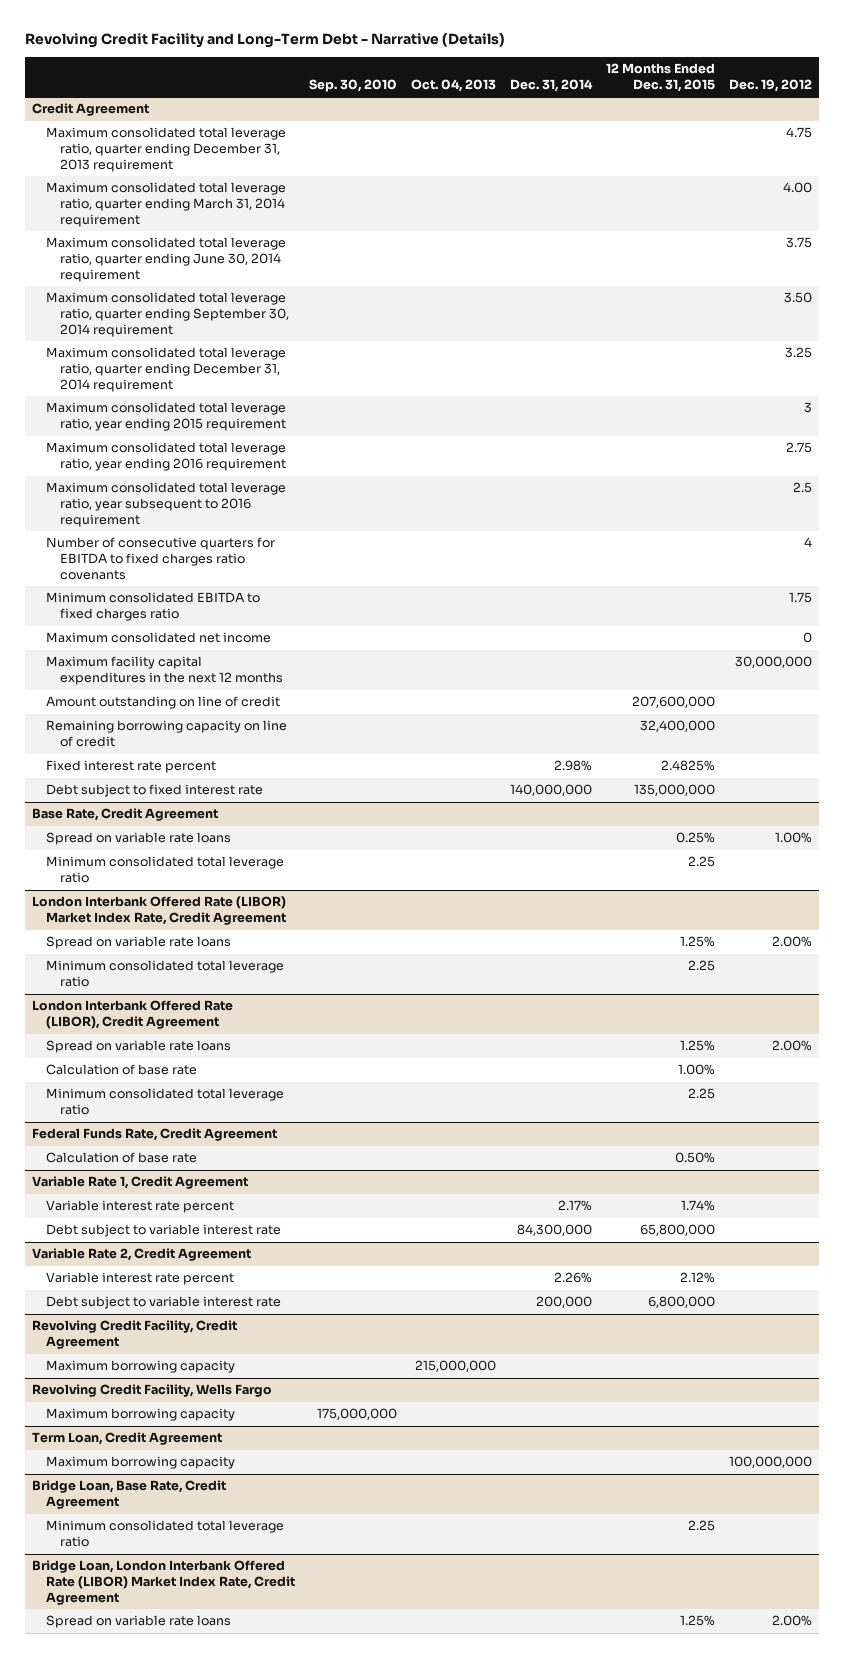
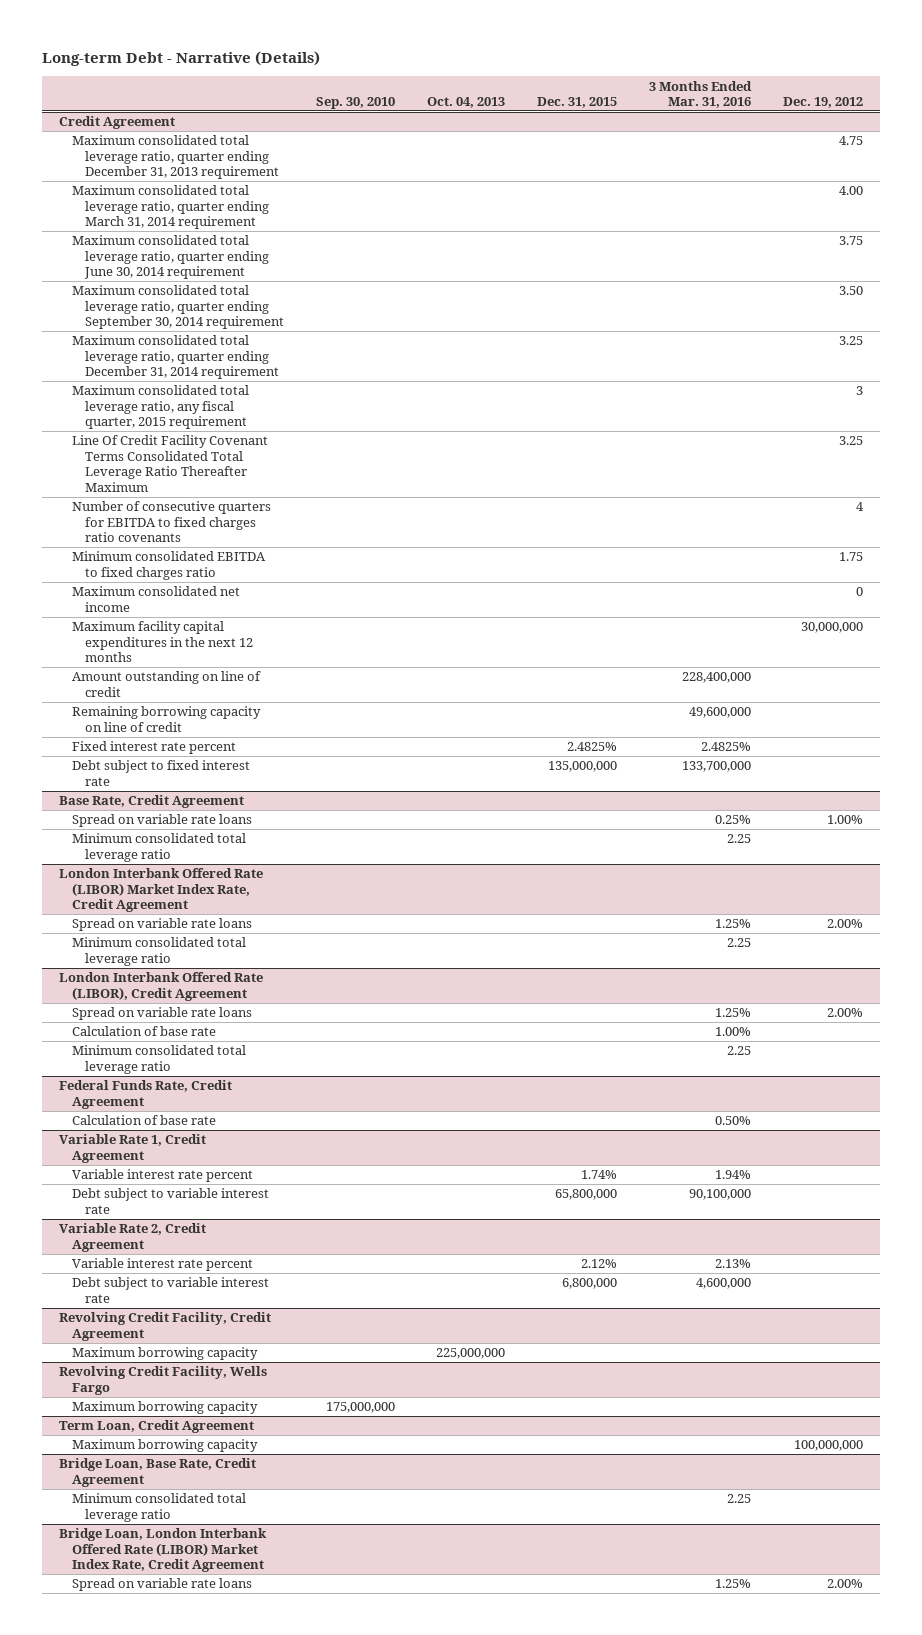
[25,33,506,49] Revolving Credit Facility and Long-Term Debt - Narrative (Details) -> [42,51,321,67] Long-term Debt - Narrative (Details)
[510,78,594,92] Dec. 31, 2014 -> none
[606,62,716,92] 12 Months Ended Dec. 31, 2015 -> none
none -> [537,97,618,109] Dec. 31, 2015
none -> [649,80,753,109] 3 Months Ended Mar. 31, 2016
[46,442,287,472] Maximum consolidated total leverage ratio, year ending 2016 requirement -> none
[46,482,287,527] Maximum consolidated total leverage ratio, year subsequent to 2016 requirement -> none
[46,402,287,432] Maximum consolidated total leverage ratio, year ending 2015 requirement -> [71,385,249,430] Maximum consolidated total leverage ratio, any fiscal quarter, 2015 requirement
none -> [71,435,268,492] Line Of Credit Facility Covenant Terms Consolidated Total Leverage Ratio Thereafter Maximum
[415,1360,497,1373] 215,000,000 -> [436,1348,506,1360] 225,000,000

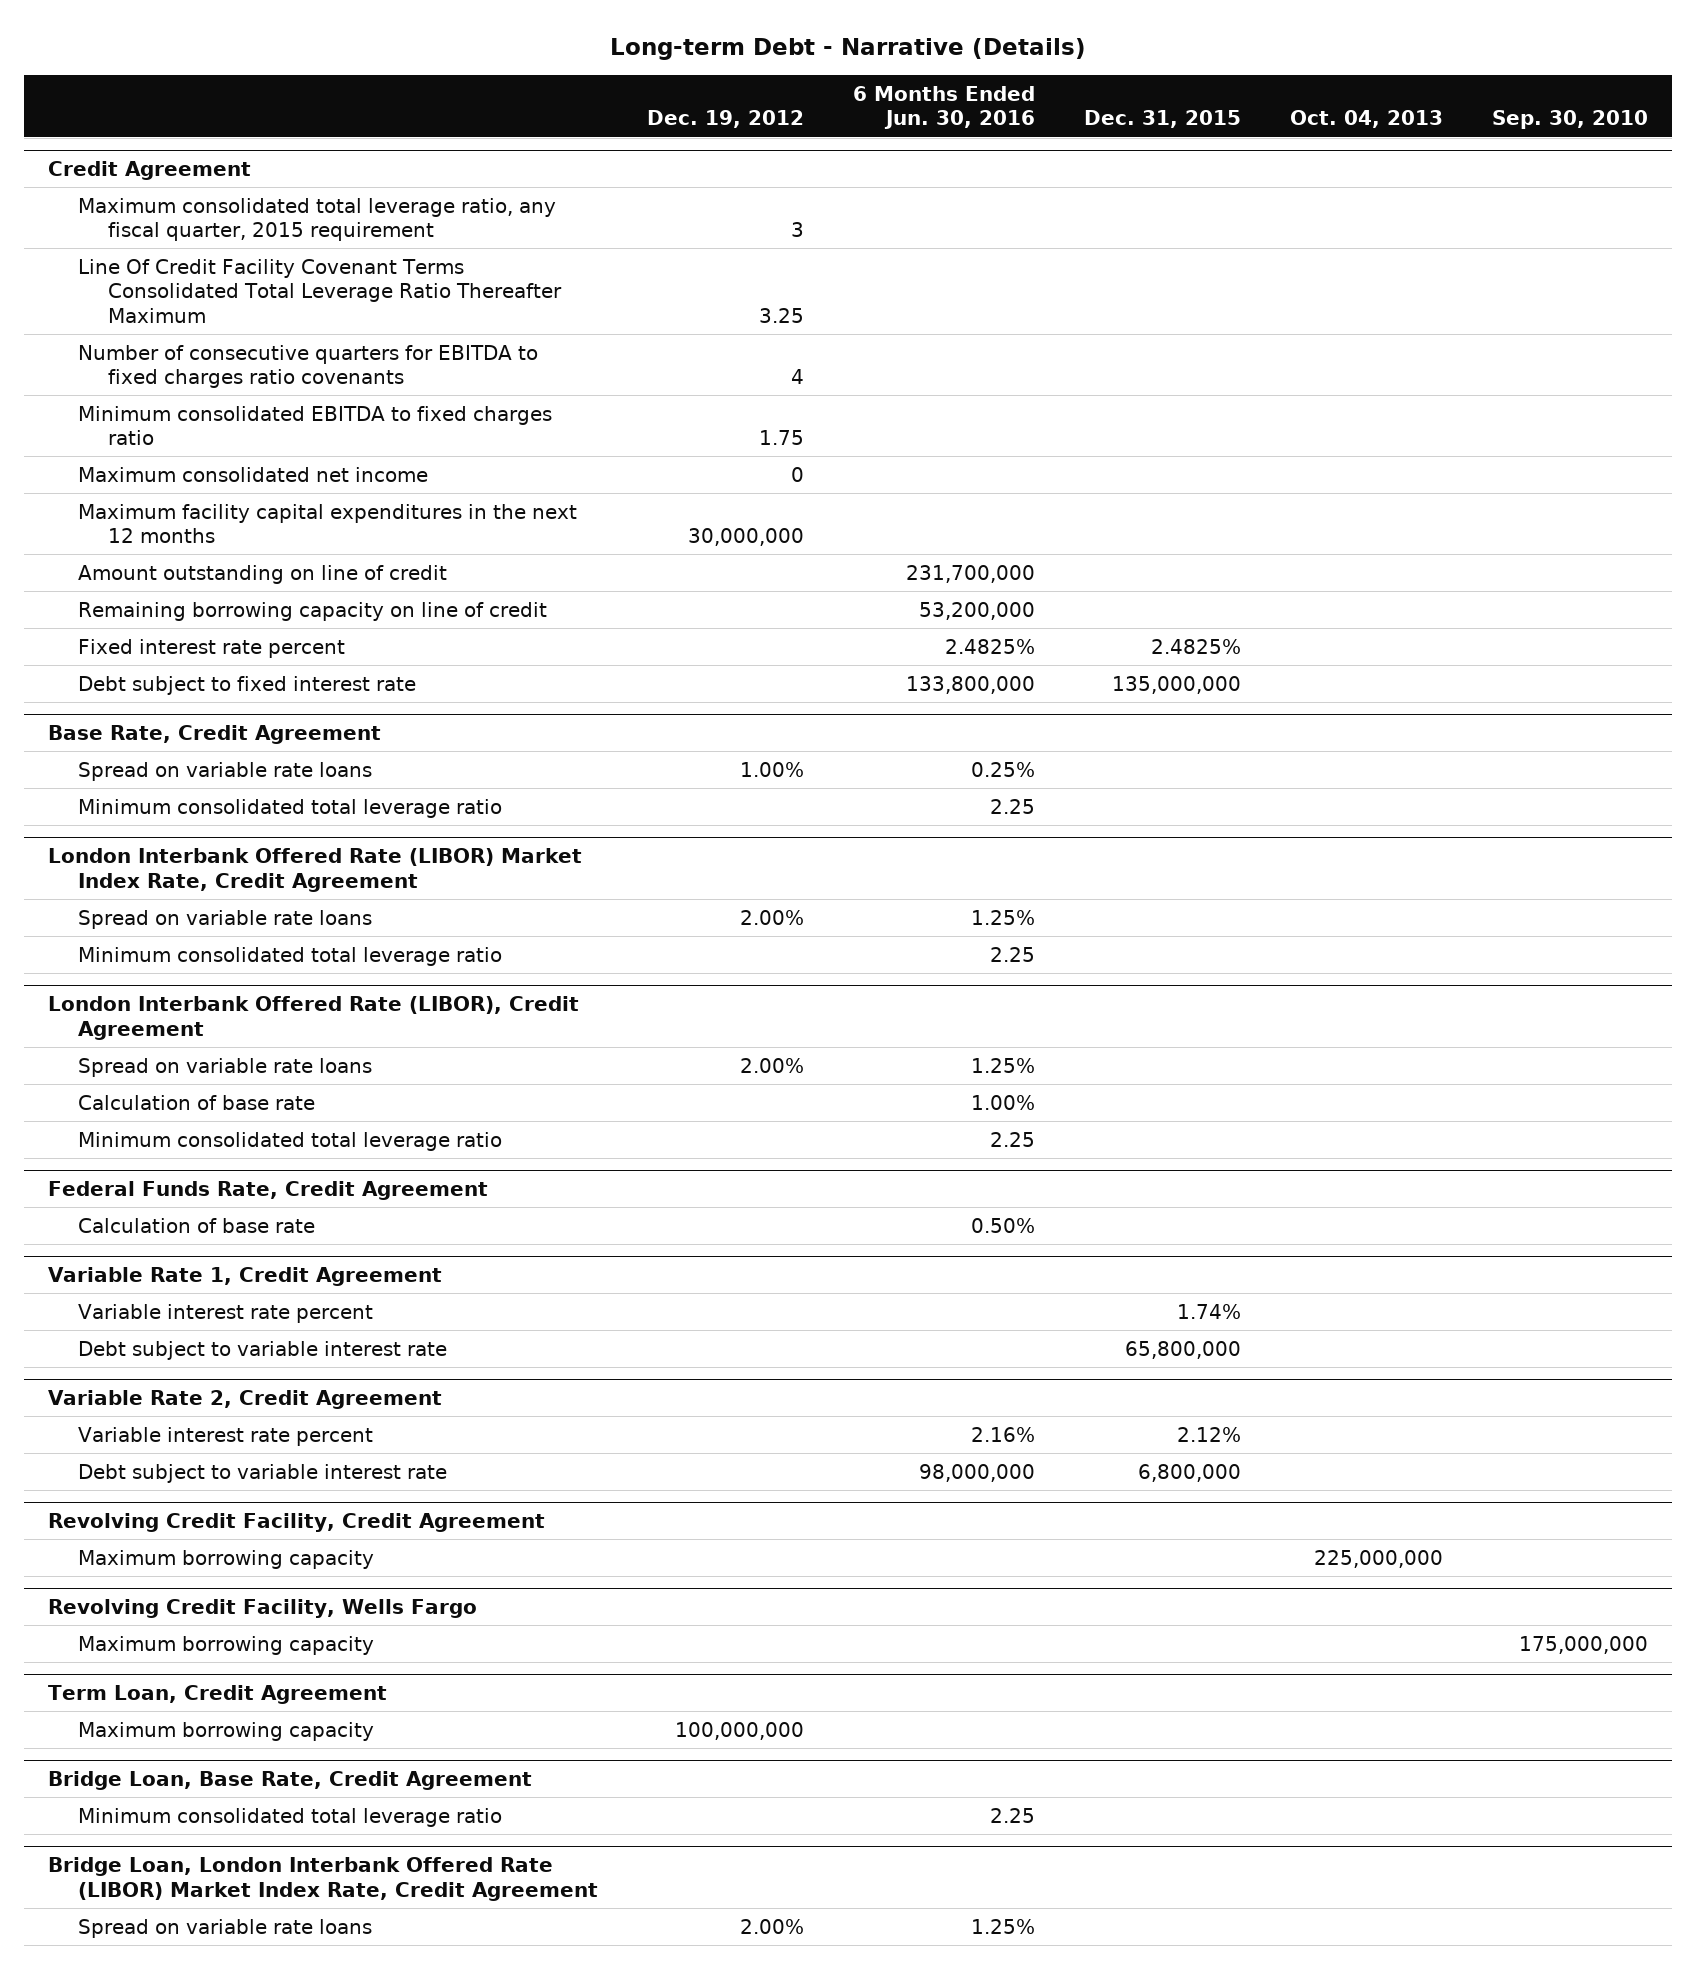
[649,80,753,109] 3 Months Ended Mar. 31, 2016 -> none
none -> [853,85,1036,130] 6 Months Ended Jun. 30, 2016
[71,135,279,180] Maximum consolidated total leverage ratio, quarter ending December 31, 2013 requirement -> none
[71,185,269,230] Maximum consolidated total leverage ratio, quarter ending March 31, 2014 requirement -> none
[71,235,269,280] Maximum consolidated total leverage ratio, quarter ending June 30, 2014 requirement -> none
[71,285,284,330] Maximum consolidated total leverage ratio, quarter ending September 30, 2014 requirement -> none
[71,335,279,380] Maximum consolidated total leverage ratio, quarter ending December 31, 2014 requirement -> none

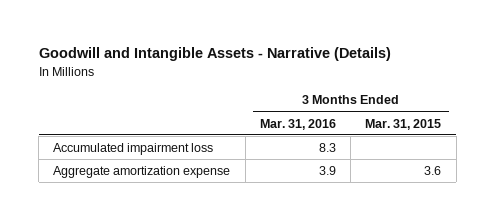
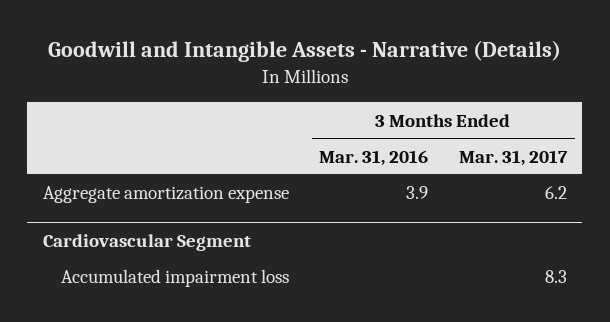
[365,118,442,130] Mar. 31, 2015 -> none
none -> [459,149,569,166] Mar. 31, 2017
[53,143,214,156] Accumulated impairment loss -> none
none -> [42,234,251,252] Cardiovascular Segment
none -> [60,269,289,288] Accumulated impairment loss

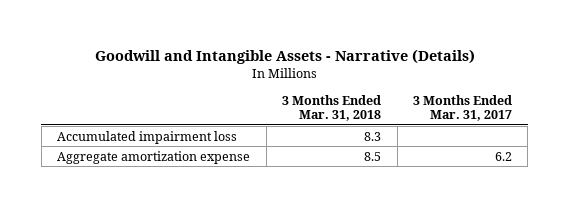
[319,149,429,166] Mar. 31, 2016 -> none
none -> [282,94,382,122] 3 Months Ended Mar. 31, 2018
none -> [57,130,238,144] Accumulated impairment loss
[42,234,251,252] Cardiovascular Segment -> none
[60,269,289,288] Accumulated impairment loss -> none

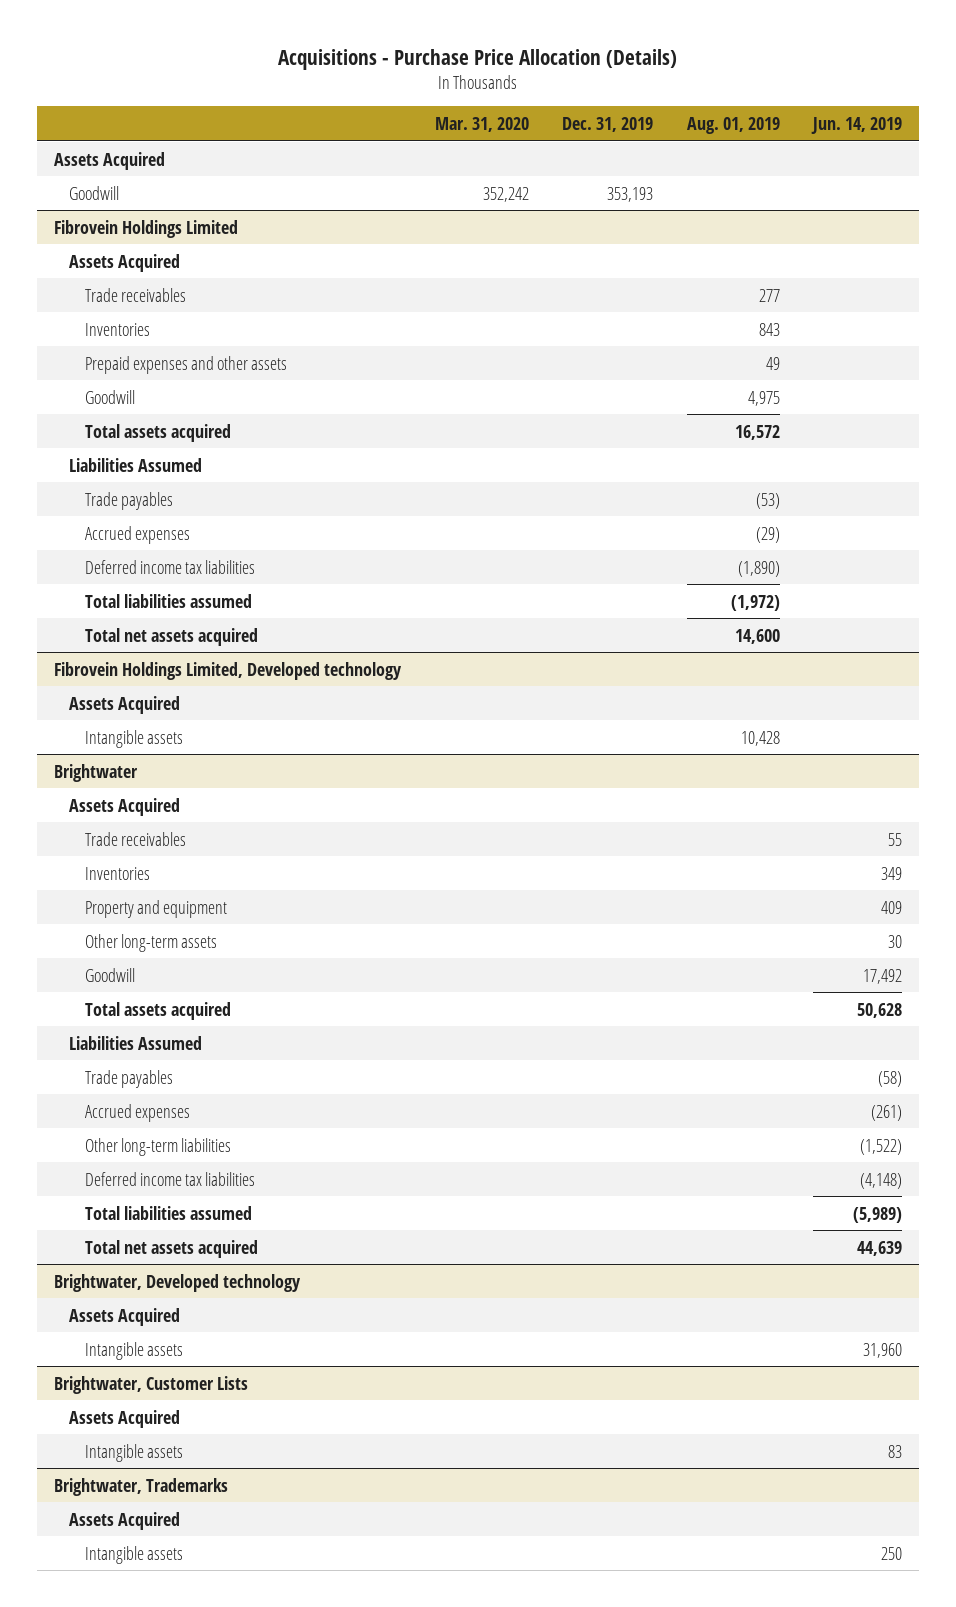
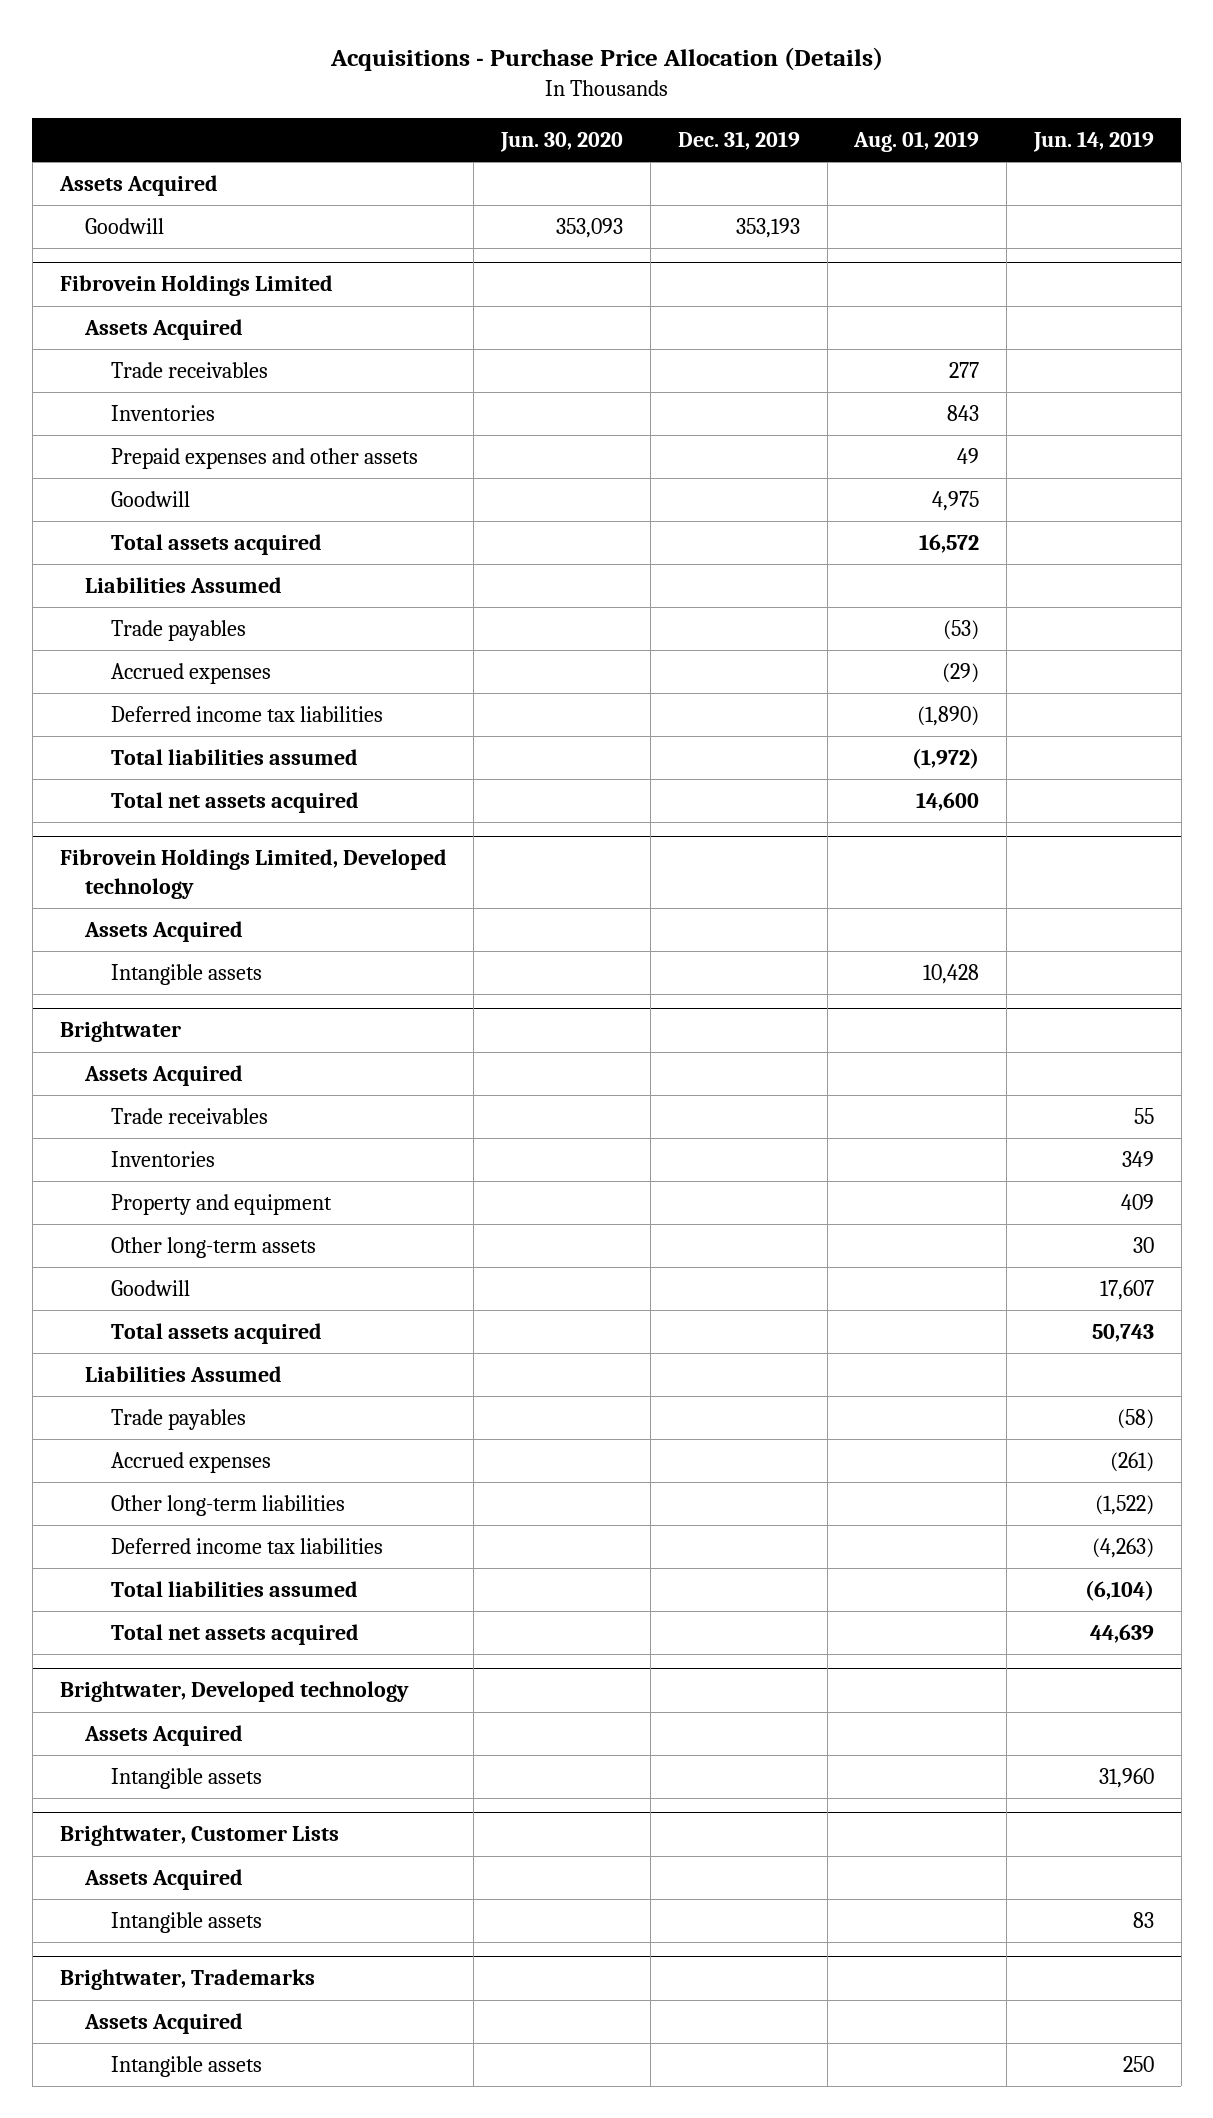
[434,116,529,132] Mar. 31, 2020 -> none
none -> [500,131,624,152] Jun. 30, 2020
[863,968,903,984] 17,492 -> [1099,1280,1154,1301] 17,607
[857,1002,903,1018] 50,628 -> [1091,1324,1154,1343] 50,743
[860,1172,903,1189] (4,148) -> [1091,1538,1154,1559] (4,263)
[853,1206,903,1223] (5,989) -> [1084,1580,1154,1602] (6,104)

